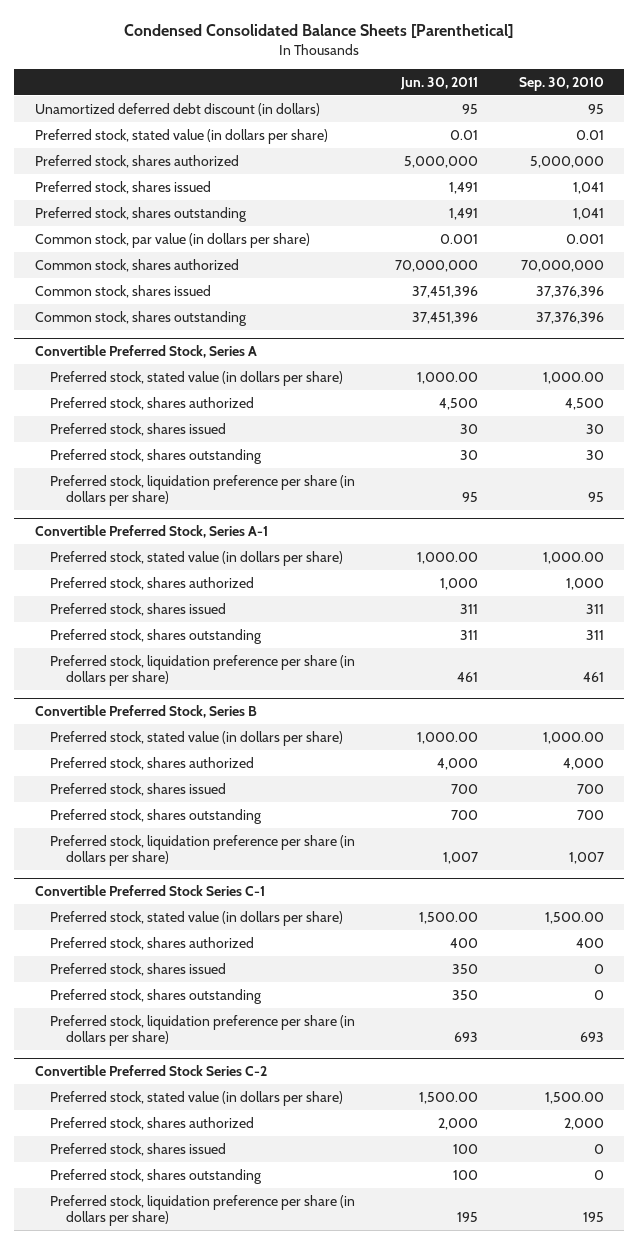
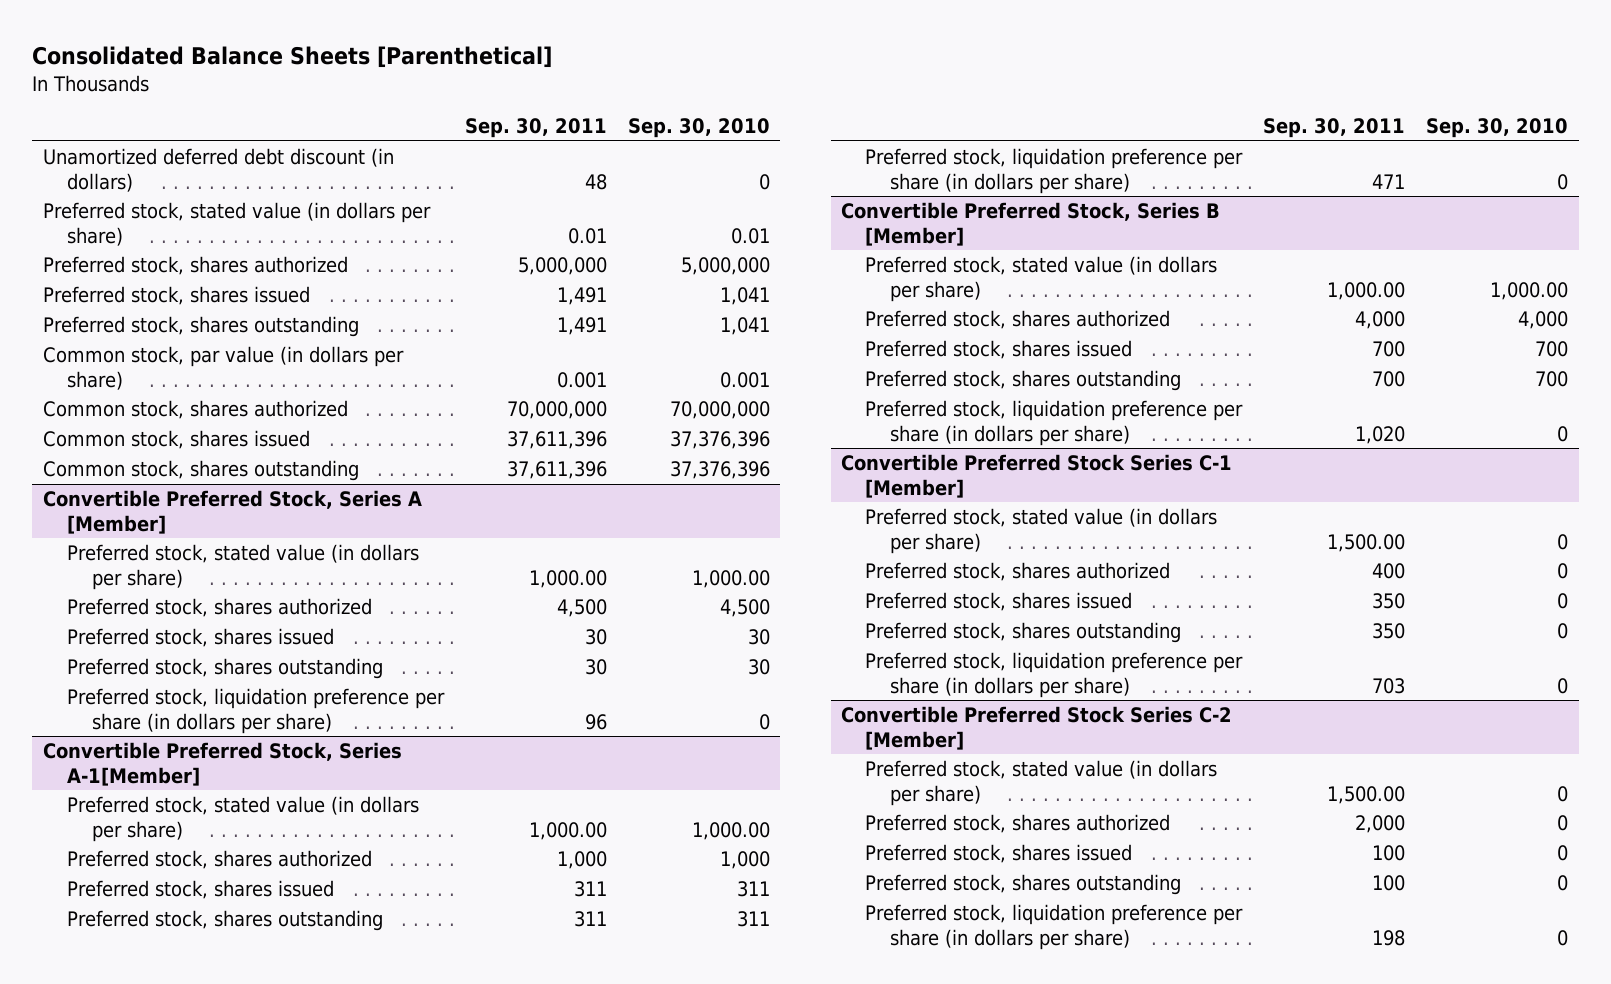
[124,24,514,39] Condensed Consolidated Balance Sheets [Parenthetical] -> [32,45,553,68] Consolidated Balance Sheets [Parenthetical]
[400,76,479,90] Jun. 30, 2011 -> none
none -> [464,118,607,139] Sep. 30, 2011
[587,103,604,114] 95 -> [758,173,770,190] 0
[34,345,257,359] Convertible Preferred Stock, Series A -> [42,490,422,534] Convertible Preferred Stock, Series A [Member]
[587,492,604,503] 95 -> [758,713,770,730] 0
[34,525,268,539] Convertible Preferred Stock, Series A-1 -> [42,742,402,786] Convertible Preferred Stock, Series A-1[Member]
[582,672,604,683] 461 -> [1557,173,1569,190] 0
[34,705,257,719] Convertible Preferred Stock, Series B -> [841,202,1221,246] Convertible Preferred Stock, Series B [Member]
[568,852,604,865] 1,007 -> [1557,425,1569,442] 0
[34,885,265,897] Convertible Preferred Stock Series C-1 -> [841,454,1233,498] Convertible Preferred Stock Series C-1 [Member]
[544,911,604,924] 1,500.00 -> [1557,533,1569,550] 0
[575,937,604,948] 400 -> [1557,563,1569,580] 0
[579,1032,604,1043] 693 -> [1557,677,1569,694] 0
[34,1065,267,1077] Convertible Preferred Stock Series C-2 -> [841,706,1233,750] Convertible Preferred Stock Series C-2 [Member]
[544,1091,604,1104] 1,500.00 -> [1557,785,1569,802] 0
[563,1117,604,1130] 2,000 -> [1557,815,1569,832] 0
[582,1212,604,1223] 195 -> [1557,929,1569,946] 0

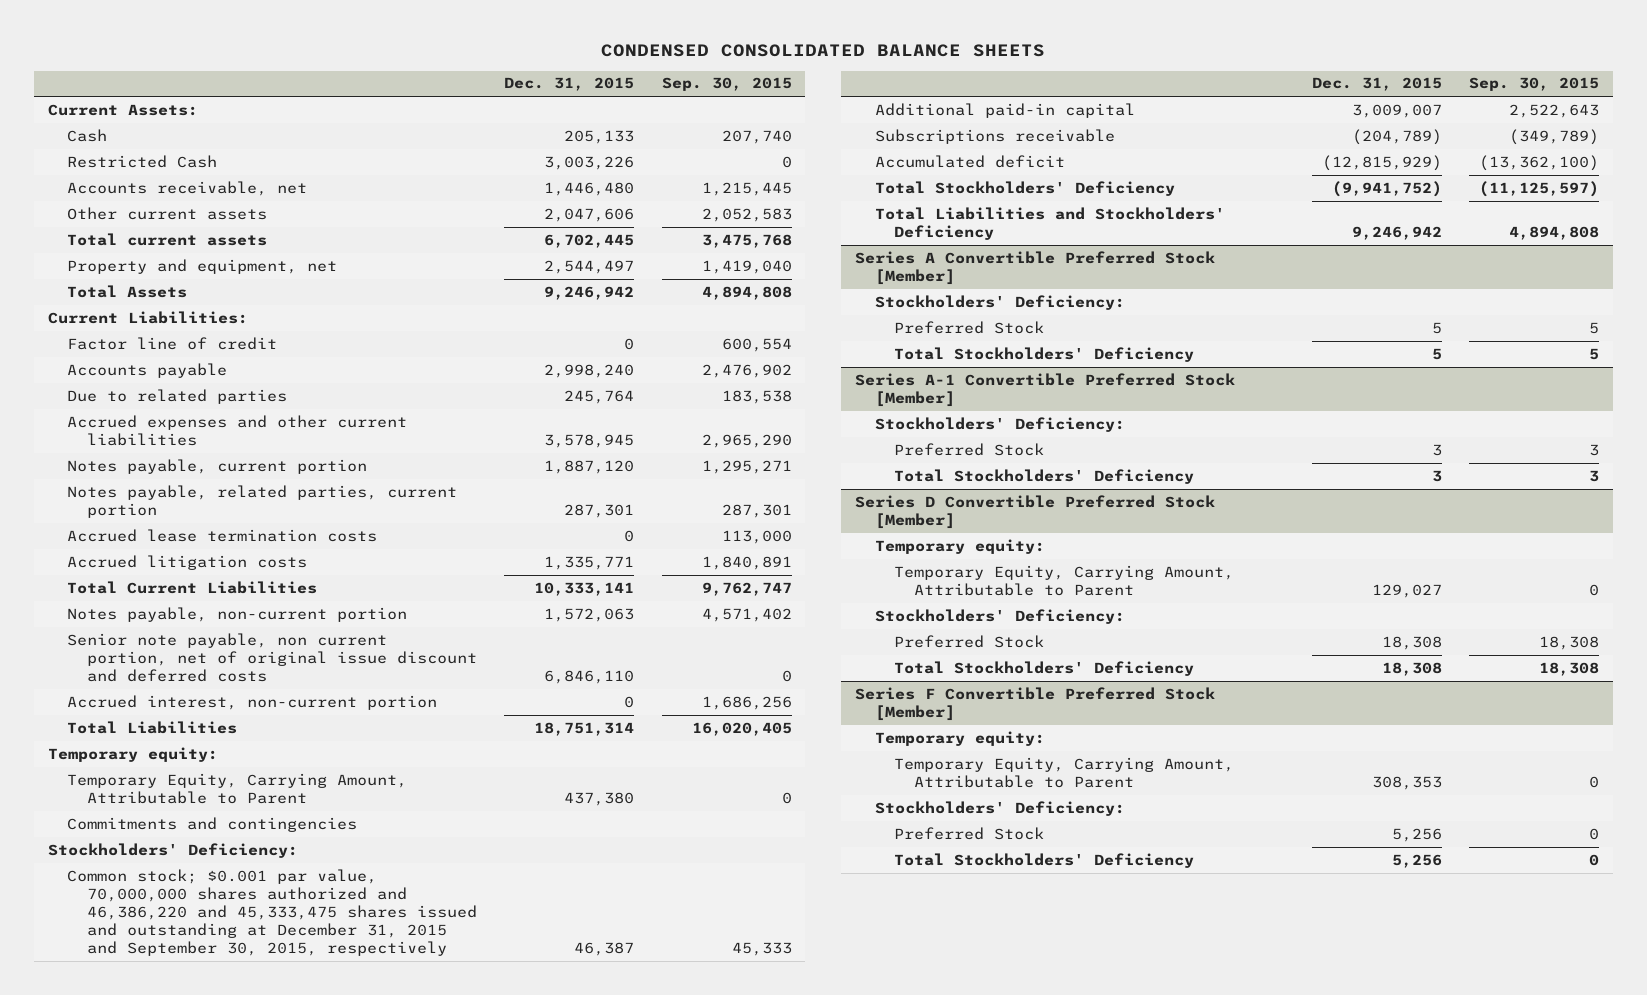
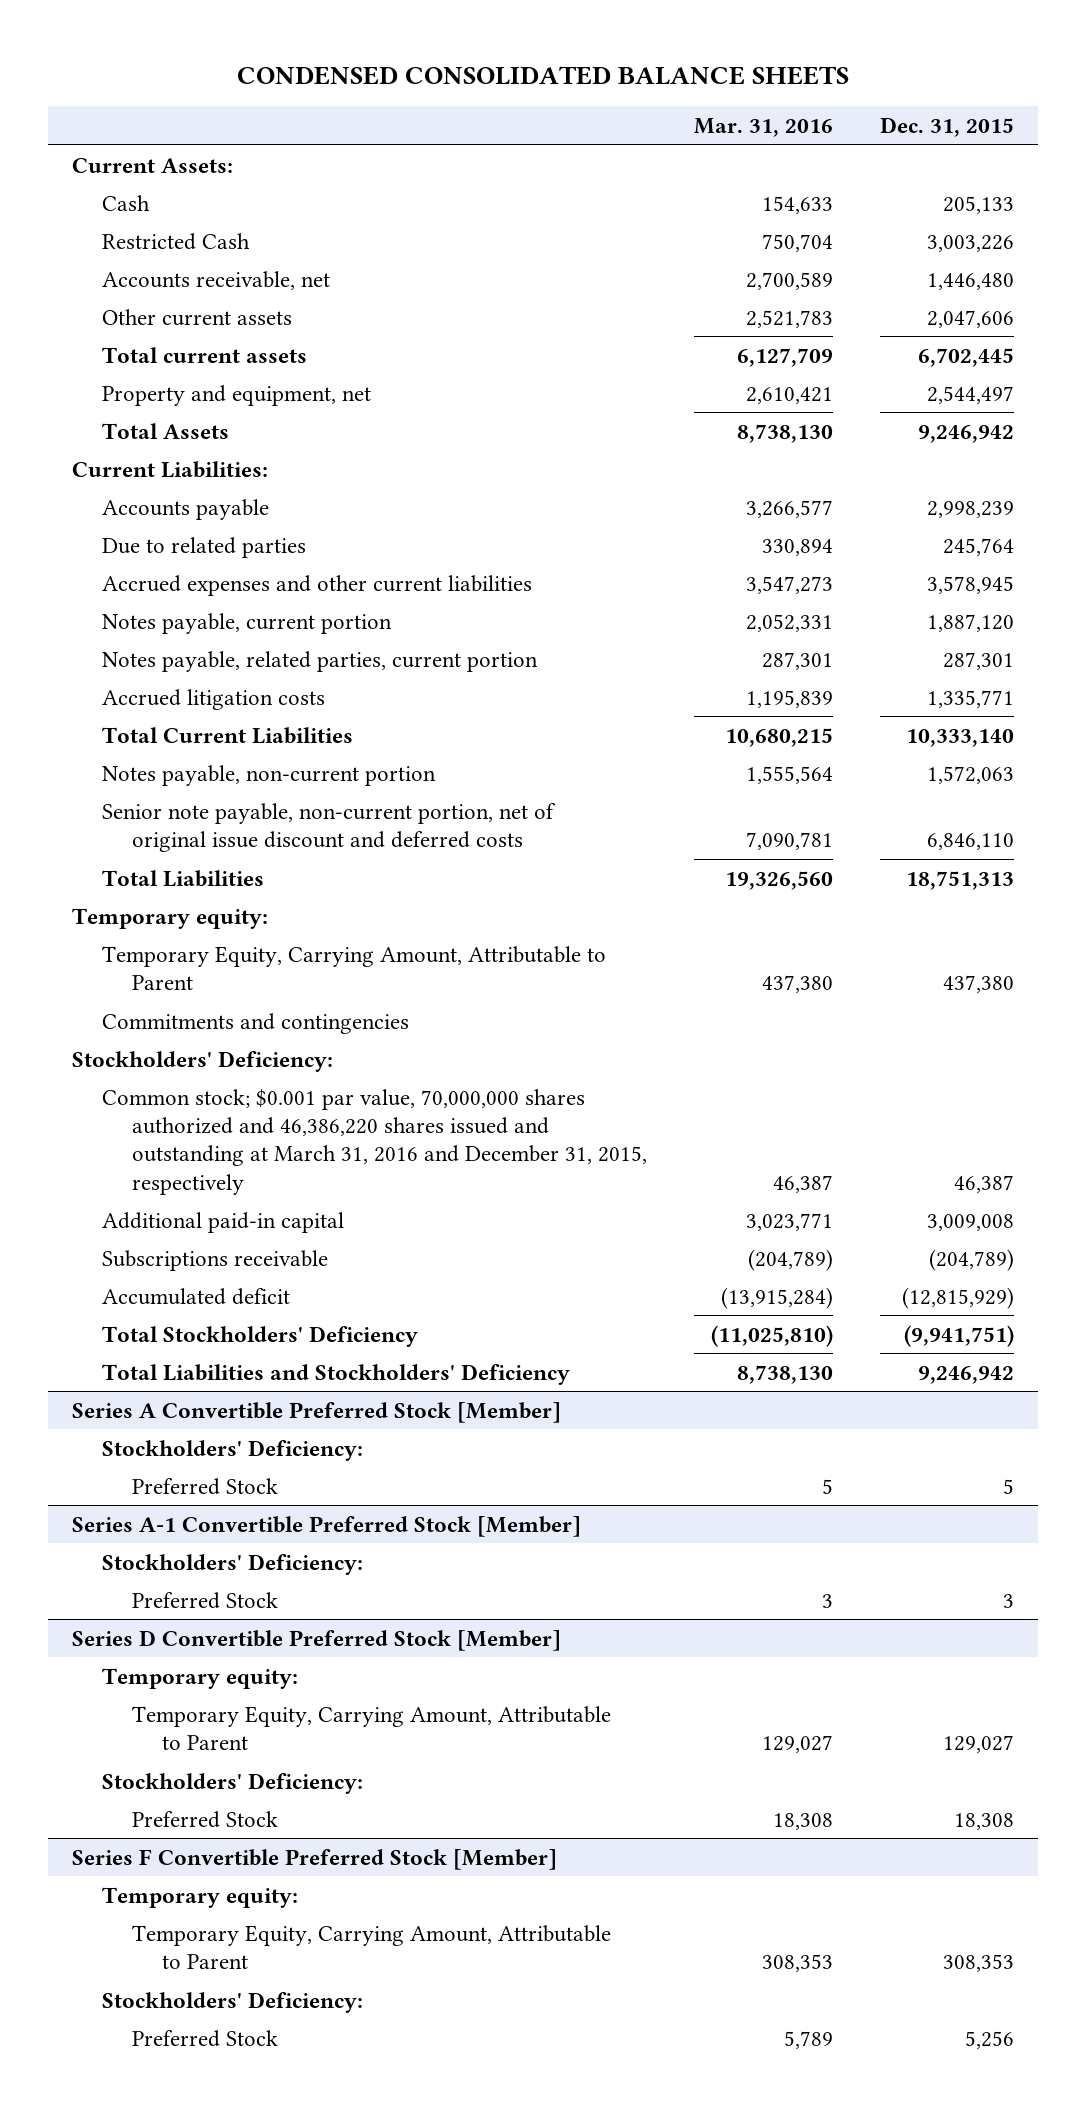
[661,77,792,92] Sep. 30, 2015 -> none
none -> [694,118,834,138] Mar. 31, 2016
[67,336,278,350] Factor line of credit -> none
[544,363,635,378] 2,998,240 -> [927,500,1015,518] 2,998,239
[67,528,378,542] Accrued lease termination costs -> none
[534,581,635,596] 10,333,141 -> [906,728,1015,747] 10,333,140
[67,694,438,710] Accrued interest, non-current portion -> none
[67,632,478,683] Senior note payable, non current portion, net of original issue discount and deferred costs -> [101,802,556,852] Senior note payable, non-current portion, net of original issue discount and deferred costs
[534,721,635,736] 18,751,314 -> [906,870,1015,890] 18,751,313
[67,868,478,957] Common stock; $0.001 par value, 70,000,000 shares authorized and 46,386,220 and 45,333,475 shares issued and outstanding at December 31, 2015 and September 30, 2015, respectively -> [101,1088,647,1195] Common stock; $0.001 par value, 70,000,000 shares authorized and 46,386,220 shares issued and outstanding at March 31, 2016 and December 31, 2015, respectively
[1351,103,1442,118] 3,009,007 -> [927,1213,1015,1231] 3,009,008
[1331,180,1442,197] (9,941,752) -> [904,1324,1015,1347] (9,941,751)
[894,346,1195,362] Total Stockholders' Deficiency -> none
[894,468,1195,484] Total Stockholders' Deficiency -> none
[894,660,1195,676] Total Stockholders' Deficiency -> none
[894,852,1195,868] Total Stockholders' Deficiency -> none

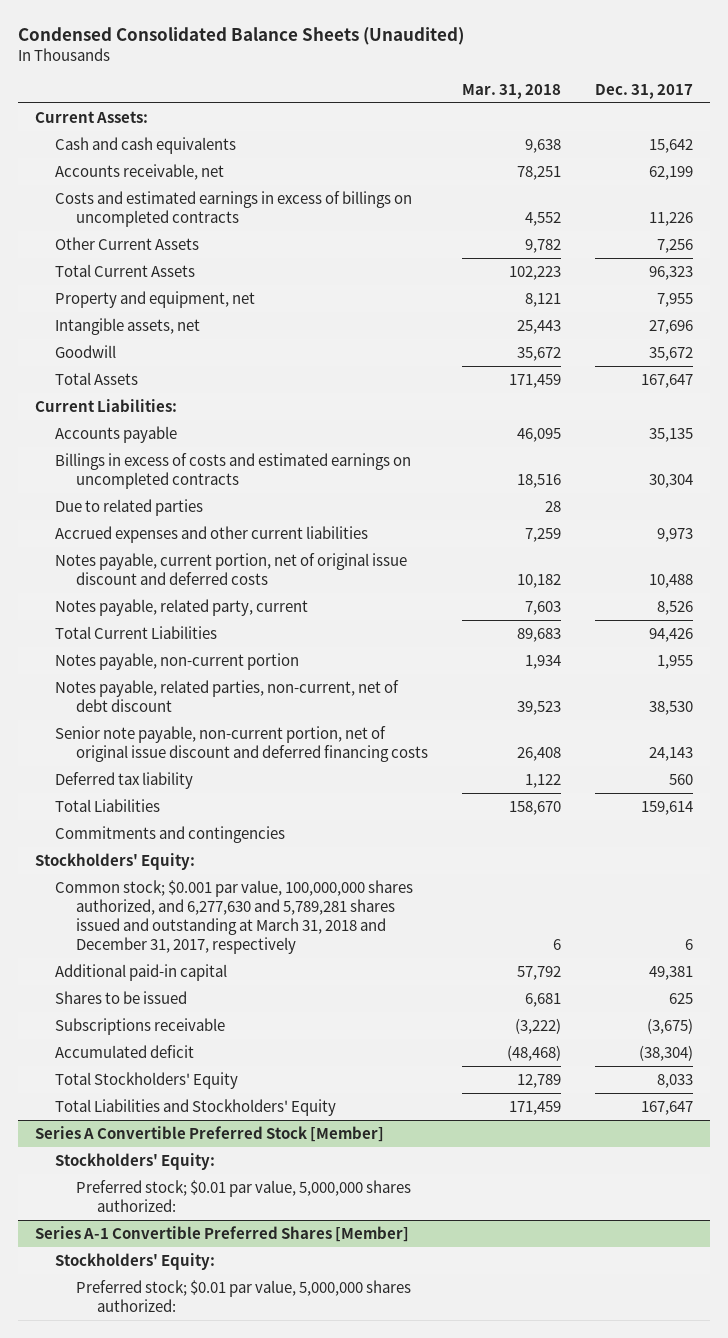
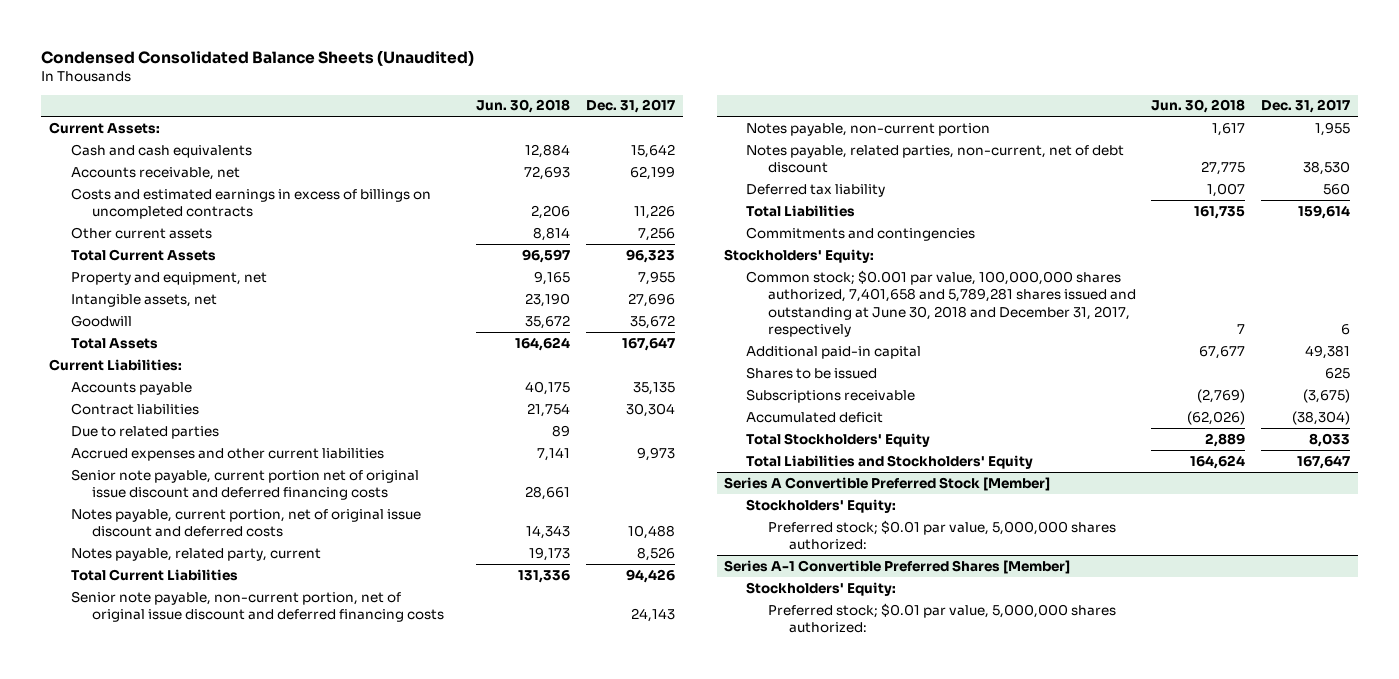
[462,83,562,99] Mar. 31, 2018 -> none
none -> [476,99,571,114] Jun. 30, 2018
[55,236,200,250] Other Current Assets -> [70,226,212,239] Other current assets
[55,452,412,489] Billings in excess of costs and estimated earnings on uncompleted contracts -> [70,402,199,415] Contract liabilities
none -> [70,468,419,501] Senior note payable, current portion net of original issue discount and deferred financing costs
[55,725,429,762] Senior note payable, non-current portion, net of original issue discount and deferred financing costs -> [70,590,445,623] Senior note payable, non-current portion, net of original issue discount and deferred financing costs
[55,879,414,955] Common stock; $0.001 par value, 100,000,000 shares authorized, and 6,277,630 and 5,789,281 shares issued and outstanding at March 31, 2018 and December 31, 2017, respectively -> [746,269,1136,338] Common stock; $0.001 par value, 100,000,000 shares authorized, 7,401,658 and 5,789,281 shares issued and outstanding at June 30, 2018 and December 31, 2017, respectively

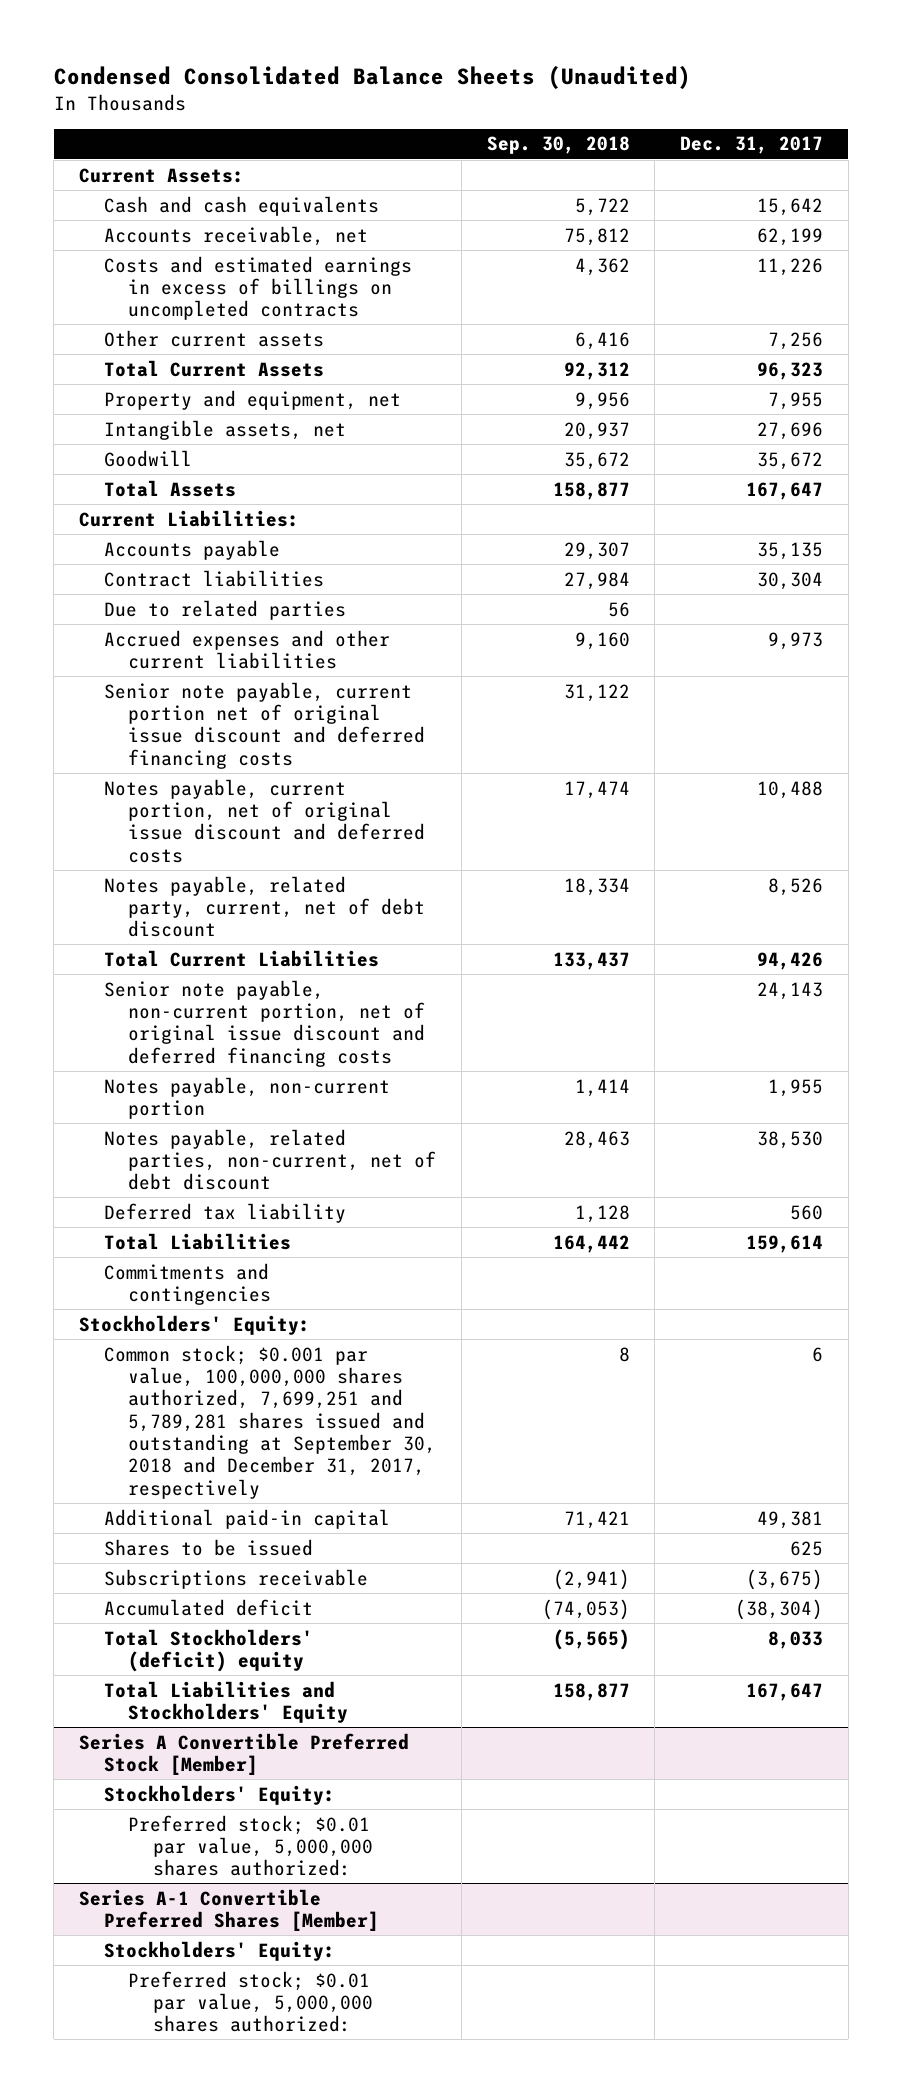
[476,99,571,114] Jun. 30, 2018 -> none
none -> [486,136,630,155] Sep. 30, 2018
[70,547,321,561] Notes payable, related party, current -> [103,875,426,938] Notes payable, related party, current, net of debt discount
[746,269,1136,338] Common stock; $0.001 par value, 100,000,000 shares authorized, 7,401,658 and 5,789,281 shares issued and outstanding at June 30, 2018 and December 31, 2017, respectively -> [103,1344,437,1499] Common stock; $0.001 par value, 100,000,000 shares authorized, 7,699,251 and 5,789,281 shares issued and outstanding at September 30, 2018 and December 31, 2017, respectively
[746,432,931,447] Total Stockholders' Equity -> [103,1628,313,1672] Total Stockholders' (deficit) equity

